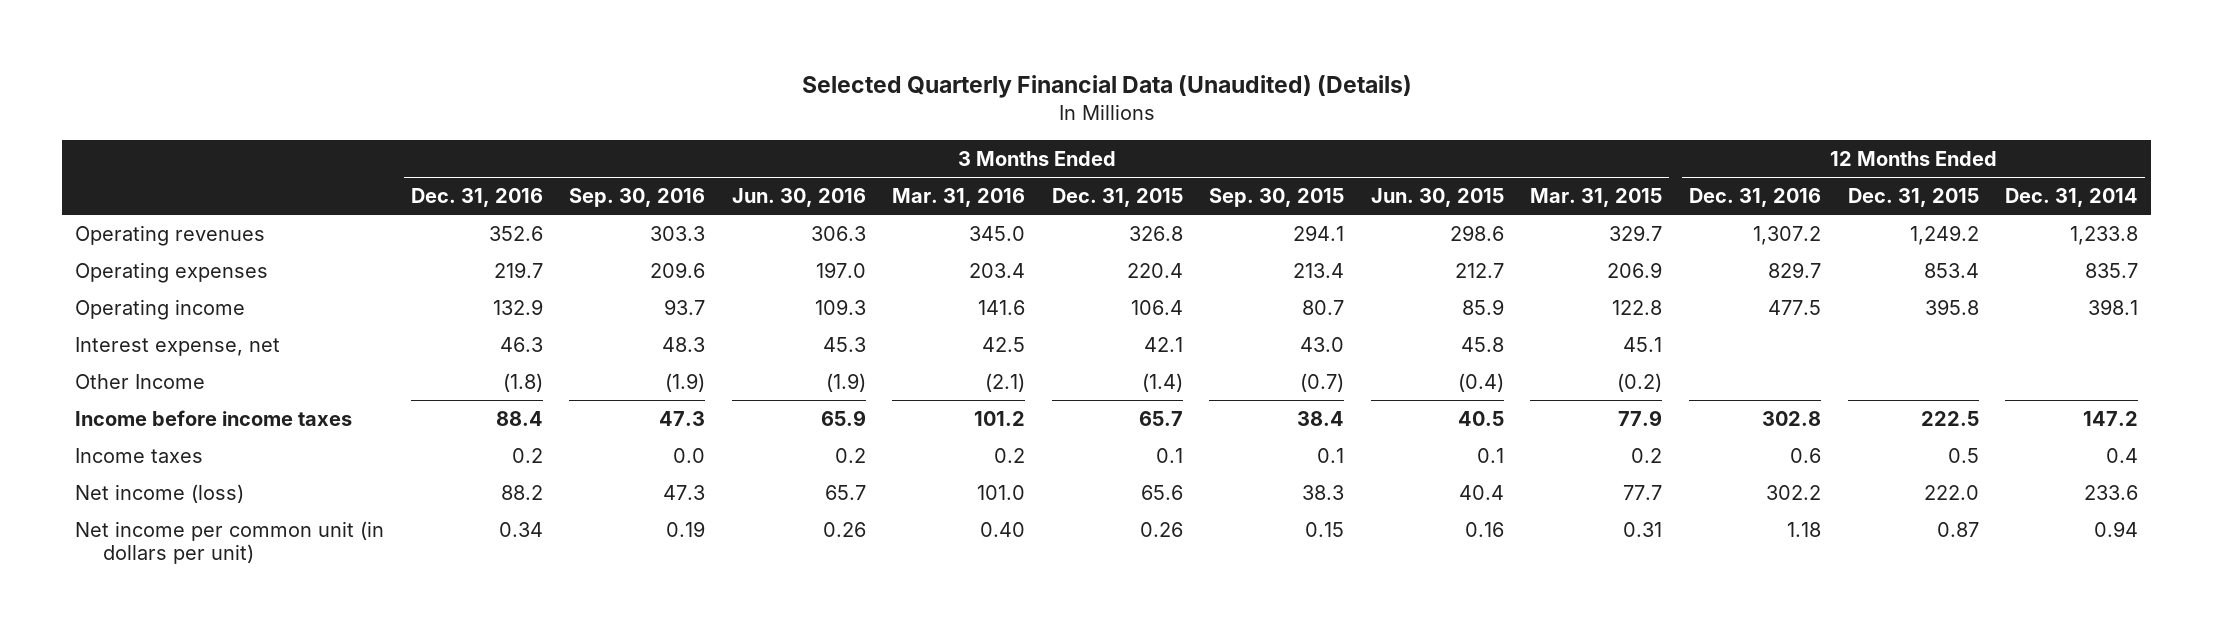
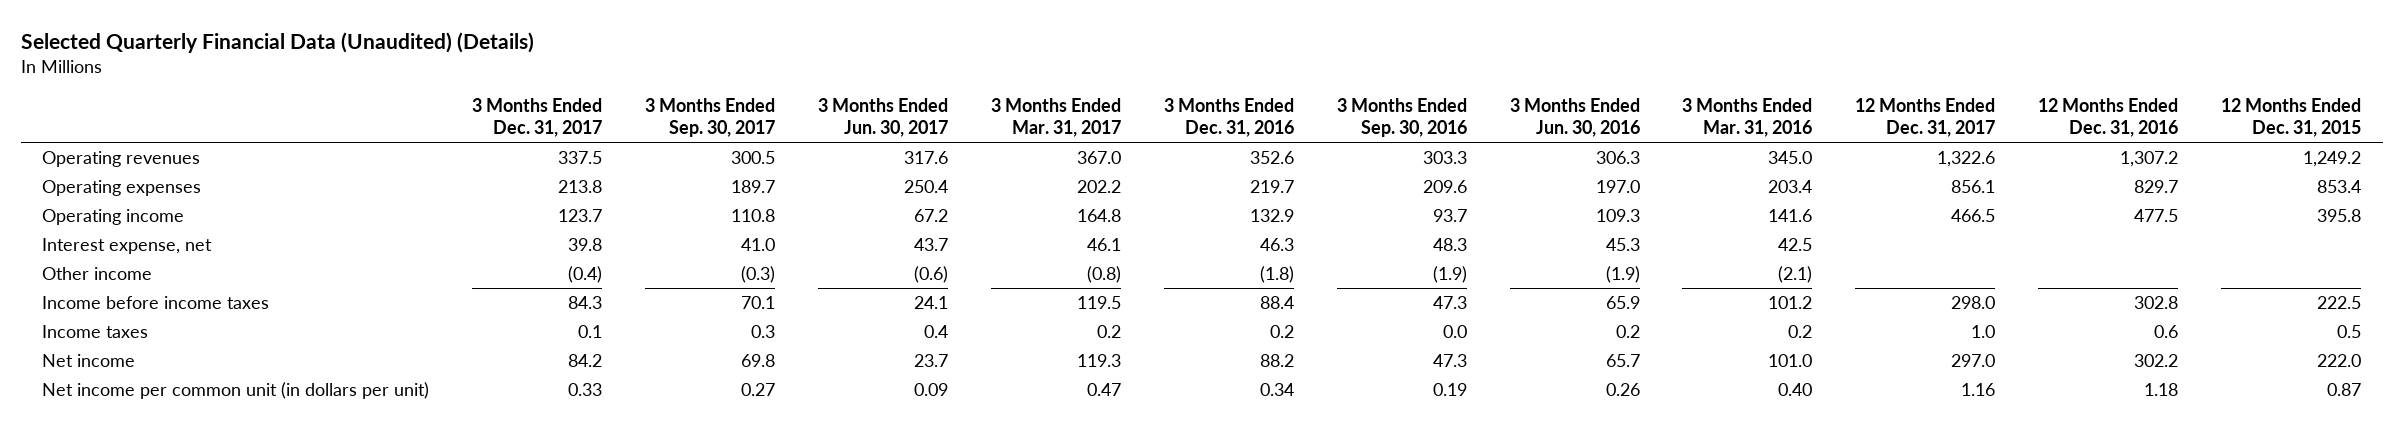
[1051,188,1183,208] Dec. 31, 2015 -> none
[1209,188,1345,208] Sep. 30, 2015 -> none
[1370,188,1504,208] Jun. 30, 2015 -> none
[1530,188,1663,208] Mar. 31, 2015 -> none
[2005,188,2139,208] Dec. 31, 2014 -> none
none -> [472,97,603,138] 3 Months Ended Dec. 31, 2017
none -> [644,97,775,138] 3 Months Ended Sep. 30, 2017
none -> [817,97,948,138] 3 Months Ended Jun. 30, 2017
none -> [990,97,1121,138] 3 Months Ended Mar. 31, 2017
none -> [1855,97,1996,138] 12 Months Ended Dec. 31, 2017
[74,373,205,389] Other Income -> [42,266,153,280] Other income
[74,483,244,503] Net income (loss) -> [42,353,136,367] Net income

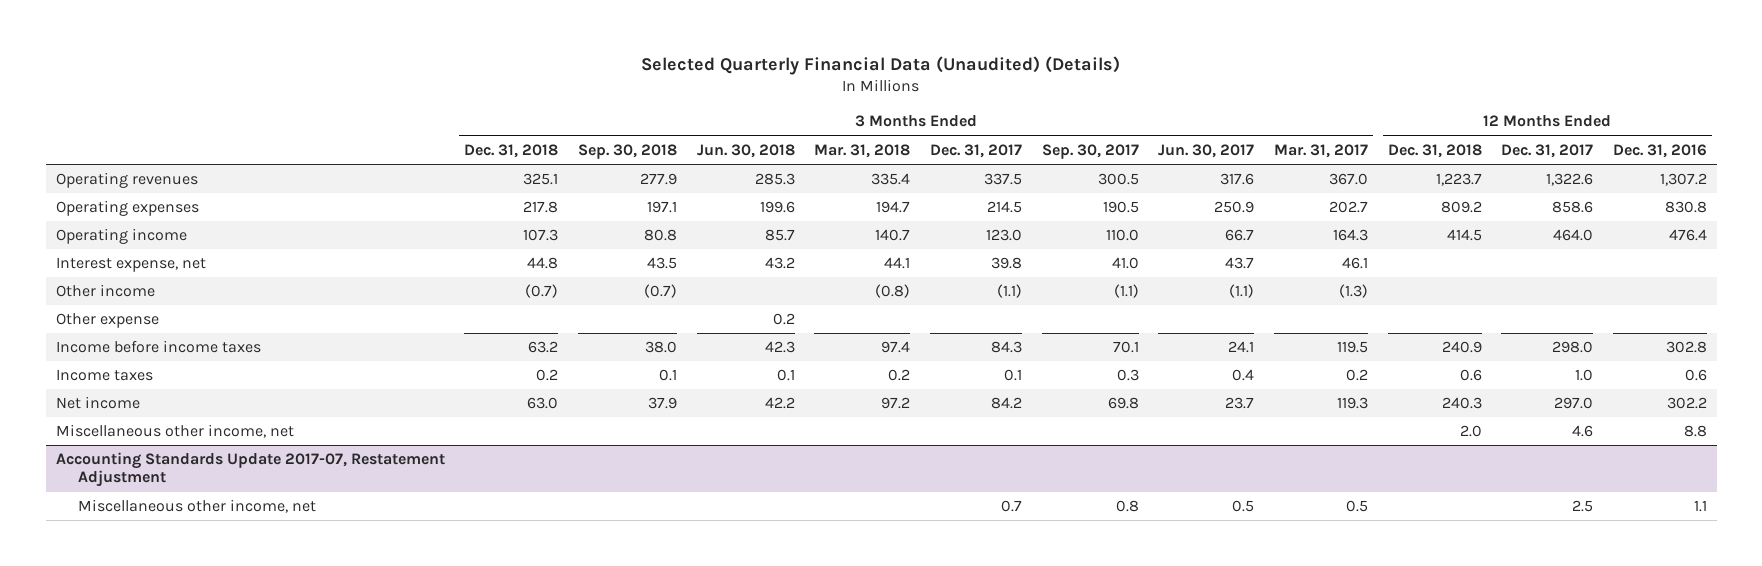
[1163,97,1294,138] 3 Months Ended Dec. 31, 2016 -> none
[1336,97,1467,138] 3 Months Ended Sep. 30, 2016 -> none
[1509,97,1640,138] 3 Months Ended Jun. 30, 2016 -> none
[1682,97,1813,138] 3 Months Ended Mar. 31, 2016 -> none
[2221,97,2362,138] 12 Months Ended Dec. 31, 2015 -> none
none -> [464,143,559,158] Dec. 31, 2018
none -> [577,143,677,159] Sep. 30, 2018
none -> [696,143,795,158] Jun. 30, 2018
none -> [814,143,911,158] Mar. 31, 2018
none -> [1387,143,1482,158] Dec. 31, 2018
[558,179,603,193] 213.8 -> [986,201,1022,214] 214.5
[730,179,775,193] 189.7 -> [1102,201,1139,214] 190.5
[903,179,948,193] 250.4 -> [1214,201,1255,214] 250.9
[1076,179,1121,193] 202.2 -> [1328,201,1368,214] 202.7
[1951,179,1996,193] 856.1 -> [1552,201,1594,214] 858.6
[2134,179,2179,193] 829.7 -> [1664,201,1707,214] 830.8
[558,208,603,222] 123.7 -> [985,229,1022,242] 123.0
[730,208,775,222] 110.8 -> [1105,229,1139,242] 110.0
[913,208,948,222] 67.2 -> [1225,229,1255,242] 66.7
[1076,208,1121,222] 164.8 -> [1332,229,1368,242] 164.3
[1951,208,1996,222] 466.5 -> [1553,229,1594,242] 464.0
[2134,208,2179,222] 477.5 -> [1668,229,1707,242] 476.4
[568,265,603,283] (0.4) -> [996,284,1022,299] (1.1)
[740,265,775,283] (0.3) -> [1113,284,1139,299] (1.1)
[913,265,948,283] (0.6) -> [1229,284,1255,299] (1.1)
[1086,265,1121,283] (0.8) -> [1338,284,1368,299] (1.3)
none -> [55,313,159,329] Other expense
[42,381,430,399] Net income per common unit (in dollars per unit) -> none
none -> [55,424,294,439] Miscellaneous other income, net
none -> [55,452,445,488] Accounting Standards Update 2017-07, Restatement Adjustment
none -> [77,499,316,514] Miscellaneous other income, net

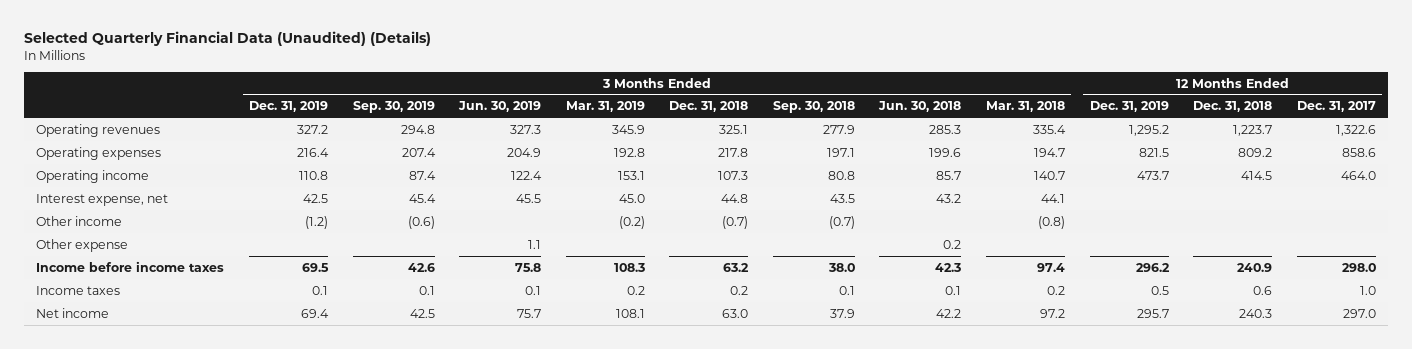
[929,143,1022,158] Dec. 31, 2017 -> none
[1041,143,1139,159] Sep. 30, 2017 -> none
[1158,143,1255,158] Jun. 30, 2017 -> none
[1273,143,1368,158] Mar. 31, 2017 -> none
[1612,143,1707,158] Dec. 31, 2016 -> none
none -> [248,101,328,113] Dec. 31, 2019
none -> [352,101,435,114] Sep. 30, 2019
none -> [458,101,542,113] Jun. 30, 2019
none -> [565,101,645,113] Mar. 31, 2019
none -> [1089,101,1169,113] Dec. 31, 2019
[55,424,294,439] Miscellaneous other income, net -> none
[55,452,445,488] Accounting Standards Update 2017-07, Restatement Adjustment -> none
[77,499,316,514] Miscellaneous other income, net -> none

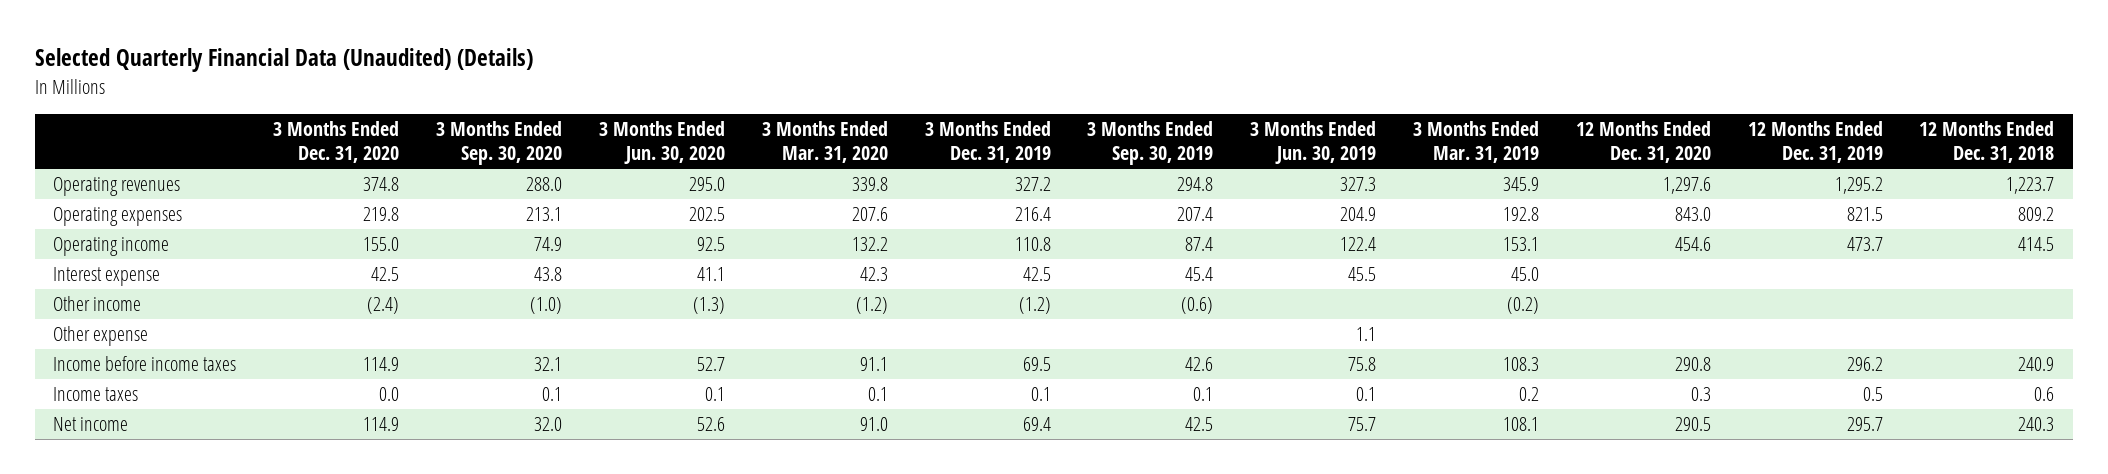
[669,101,749,113] Dec. 31, 2018 -> none
[772,101,855,114] Sep. 30, 2018 -> none
[878,101,962,113] Jun. 30, 2018 -> none
[985,101,1065,113] Mar. 31, 2018 -> none
[1296,101,1376,113] Dec. 31, 2017 -> none
none -> [273,120,400,164] 3 Months Ended Dec. 31, 2020
none -> [436,120,563,166] 3 Months Ended Sep. 30, 2020
none -> [598,120,725,165] 3 Months Ended Jun. 30, 2020
none -> [761,120,888,164] 3 Months Ended Mar. 31, 2020
none -> [1575,120,1711,164] 12 Months Ended Dec. 31, 2020
[36,193,169,206] Interest expense, net -> [53,267,161,287] Interest expense

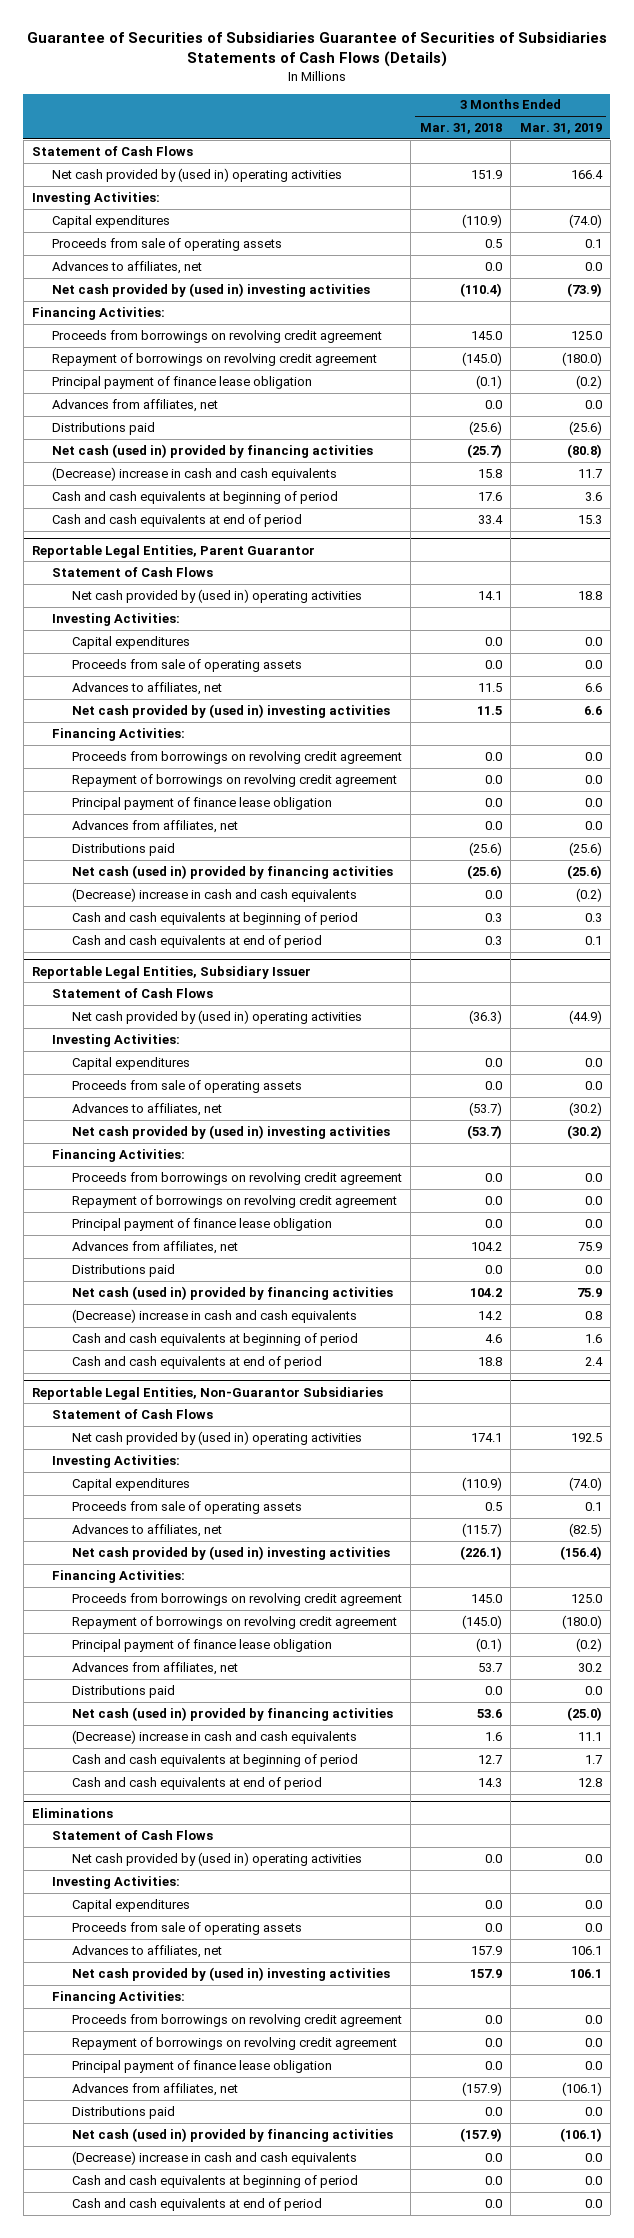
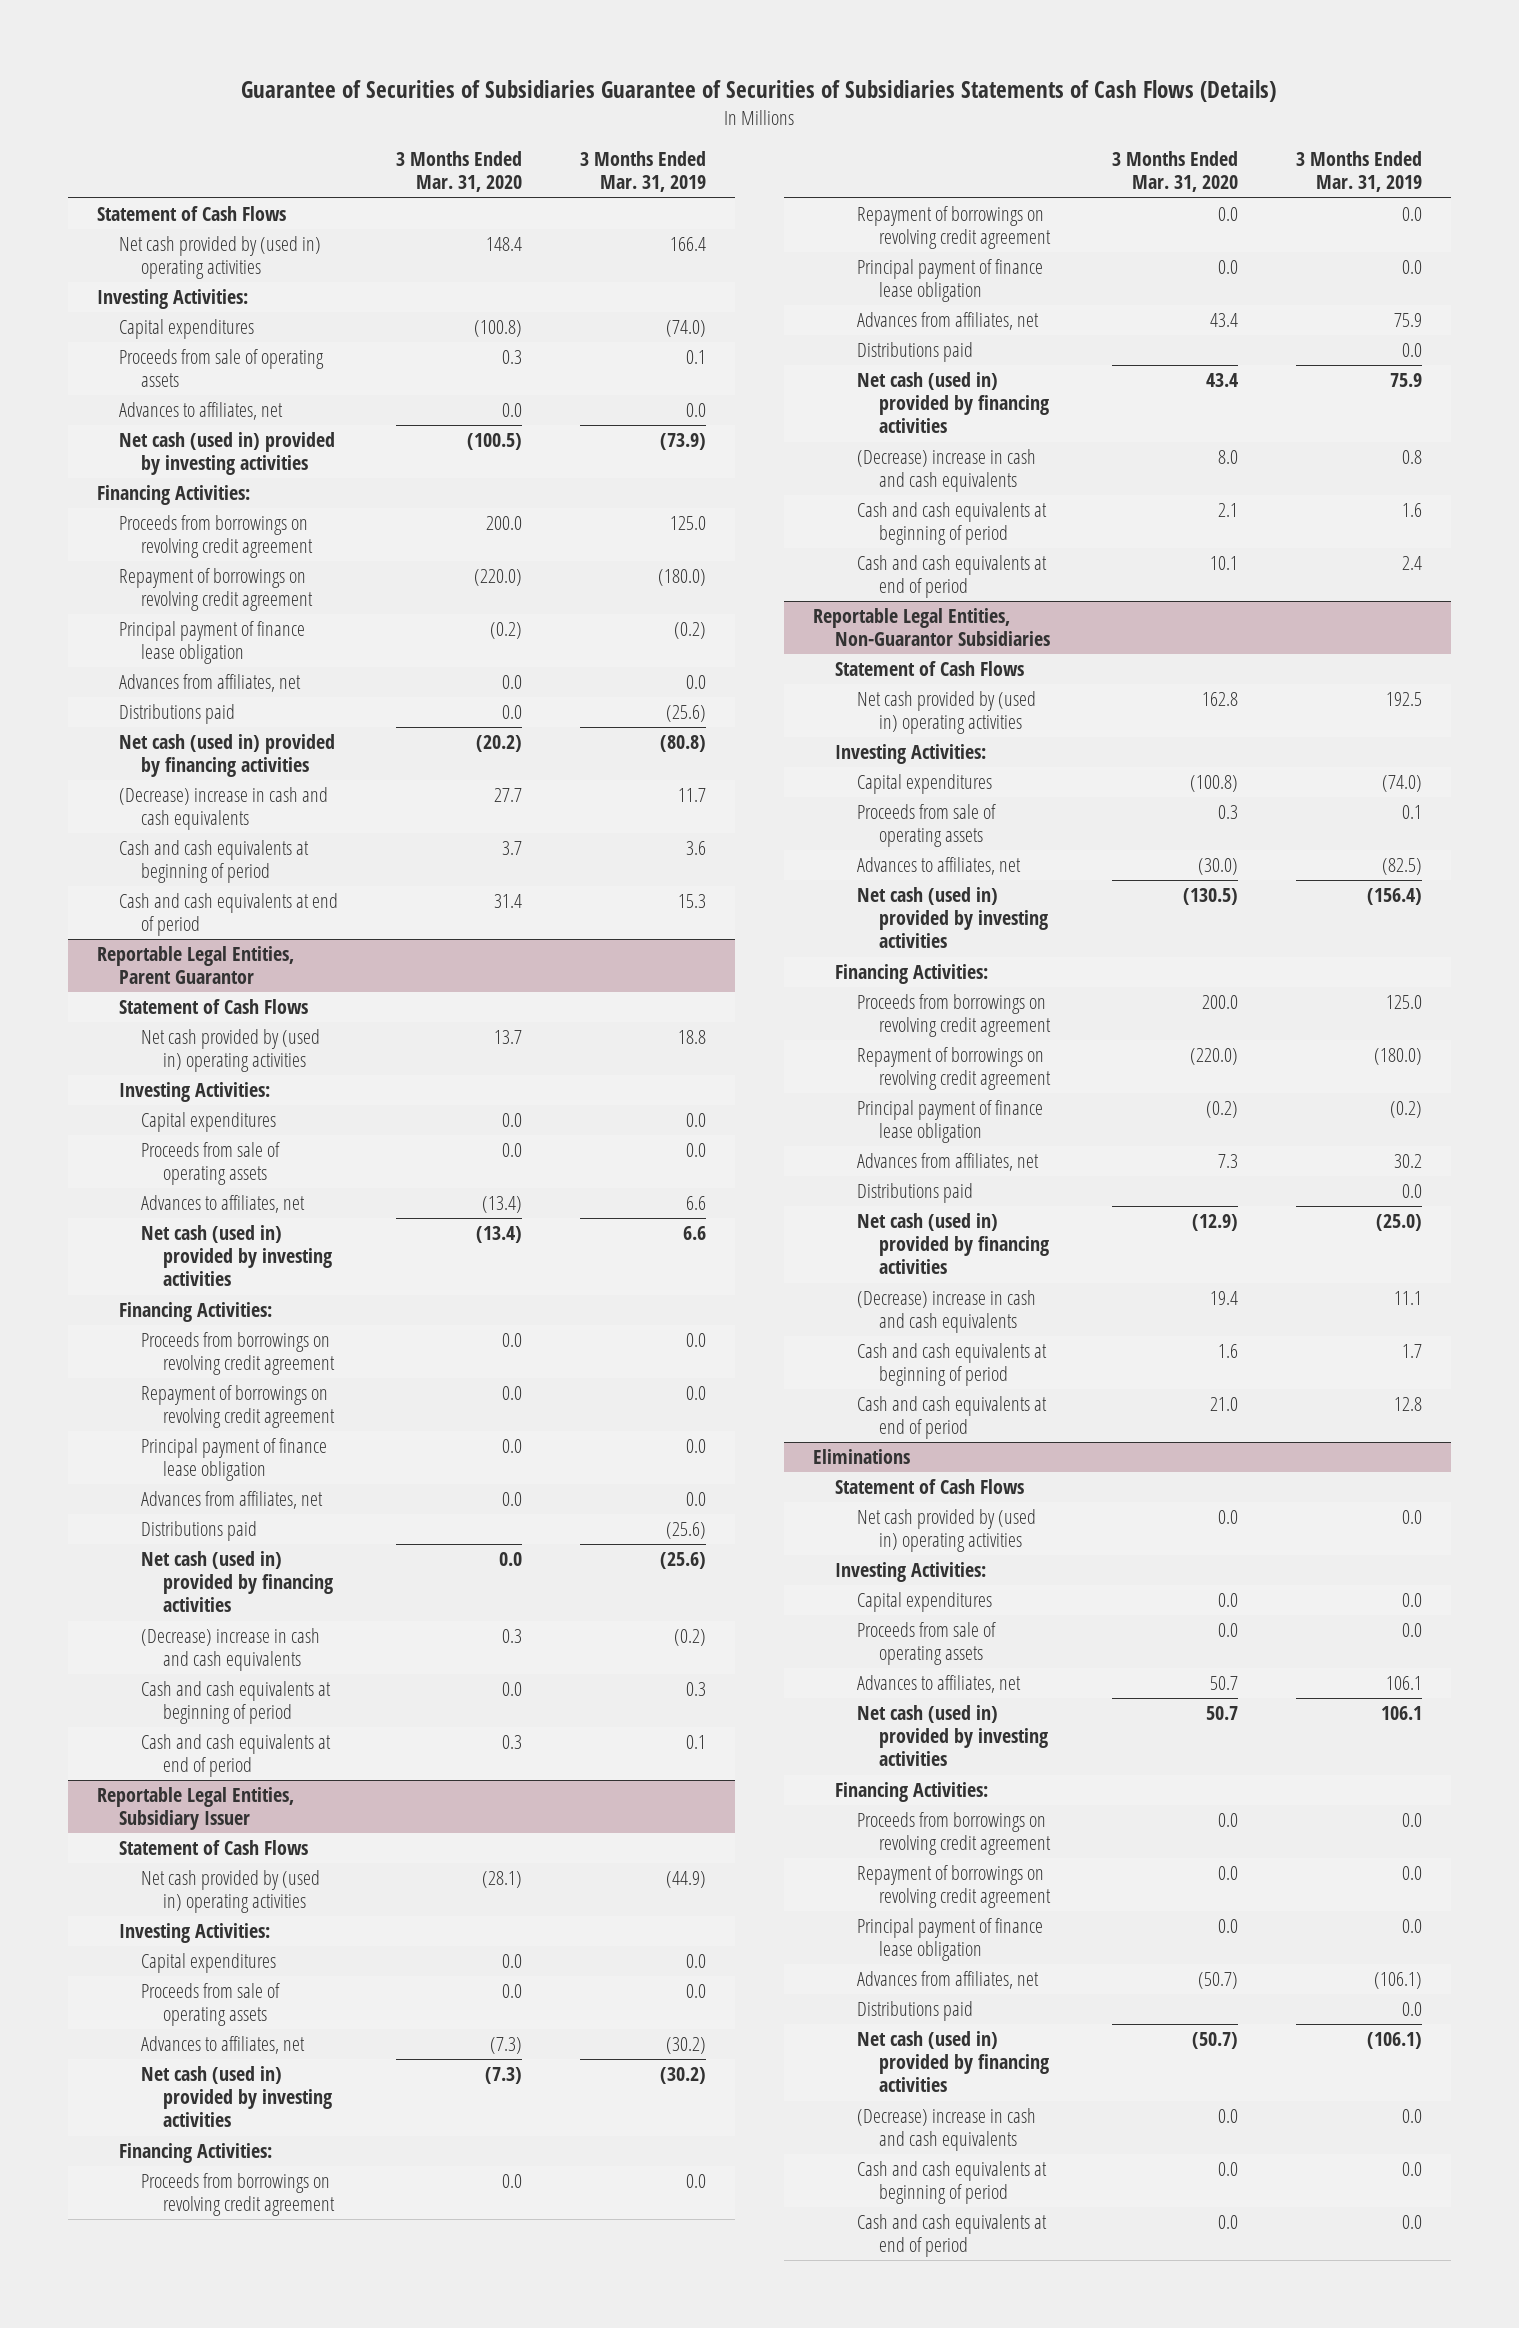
[419,123,502,135] Mar. 31, 2018 -> none
none -> [395,151,522,193] 3 Months Ended Mar. 31, 2020
[51,282,370,297] Net cash provided by (used in) investing activities -> [118,432,335,476] Net cash (used in) provided by investing activities
[71,703,390,718] Net cash provided by (used in) investing activities -> [140,1225,332,1287] Net cash (used in) provided by investing activities
[71,1124,390,1139] Net cash provided by (used in) investing activities -> [140,2066,332,2128] Net cash (used in) provided by investing activities
[71,1545,390,1560] Net cash provided by (used in) investing activities -> [856,887,1048,949] Net cash (used in) provided by investing activities
[71,1966,390,1981] Net cash provided by (used in) investing activities -> [856,1705,1048,1767] Net cash (used in) provided by investing activities

